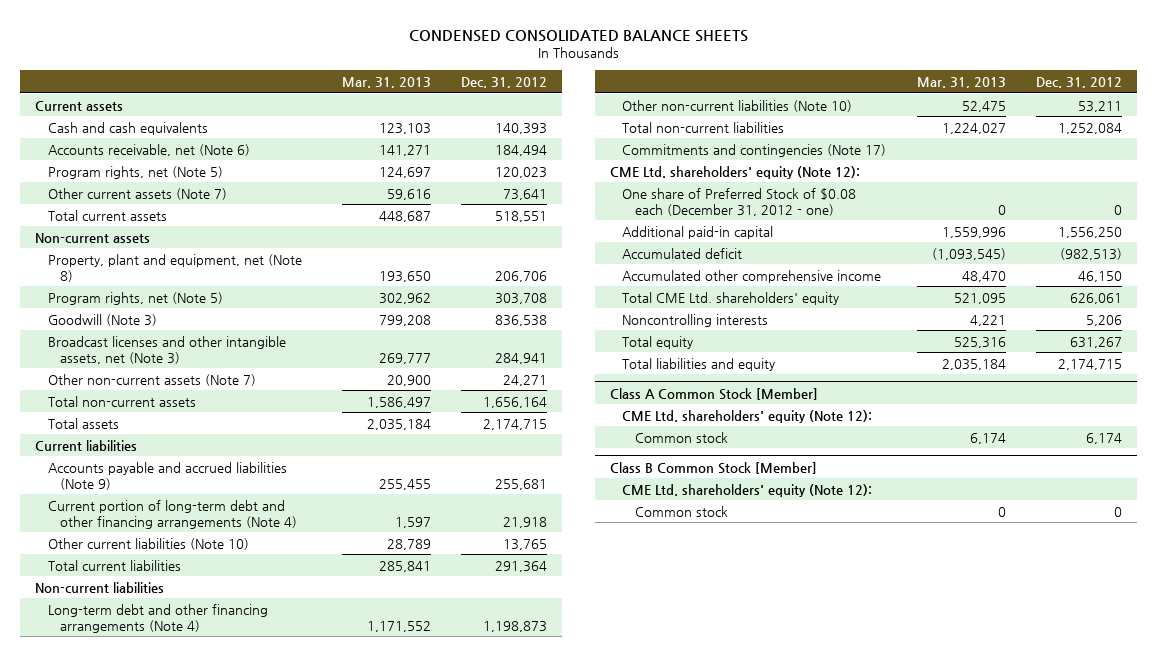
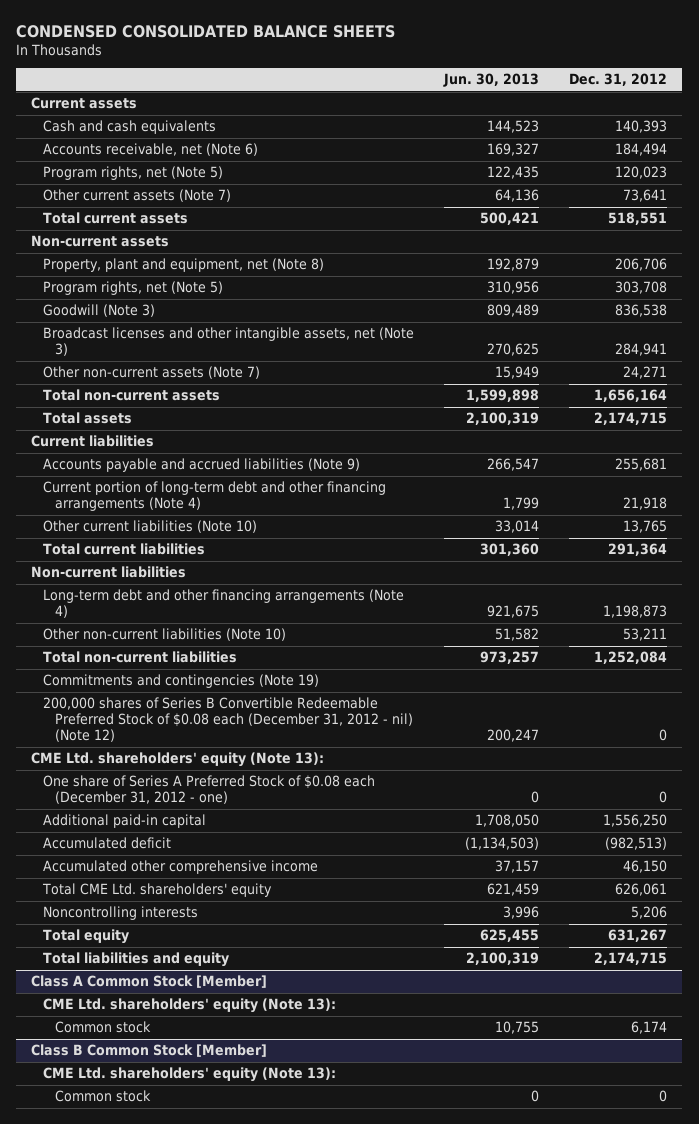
[342,76,432,88] Mar. 31, 2013 -> none
none -> [443,73,540,88] Jun. 30, 2013
[622,143,887,157] Commitments and contingencies (Note 17) -> [43,674,320,689] Commitments and contingencies (Note 19)
none -> [43,697,414,743] 200,000 shares of Series B Convertible Redeemable Preferred Stock of $0.08 each (December 31, 2012 - nil) (Note 12)
[609,165,860,179] CME Ltd. shareholders' equity (Note 12): -> [31,752,325,768] CME Ltd. shareholders' equity (Note 13):
[622,187,857,216] One share of Preferred Stock of $0.08 each (December 31, 2012 - one) -> [43,775,376,805] One share of Series A Preferred Stock of $0.08 each (December 31, 2012 - one)
[622,409,873,423] CME Ltd. shareholders' equity (Note 12): -> [43,998,337,1014] CME Ltd. shareholders' equity (Note 13):
[622,483,873,497] CME Ltd. shareholders' equity (Note 12): -> [43,1067,337,1083] CME Ltd. shareholders' equity (Note 13):

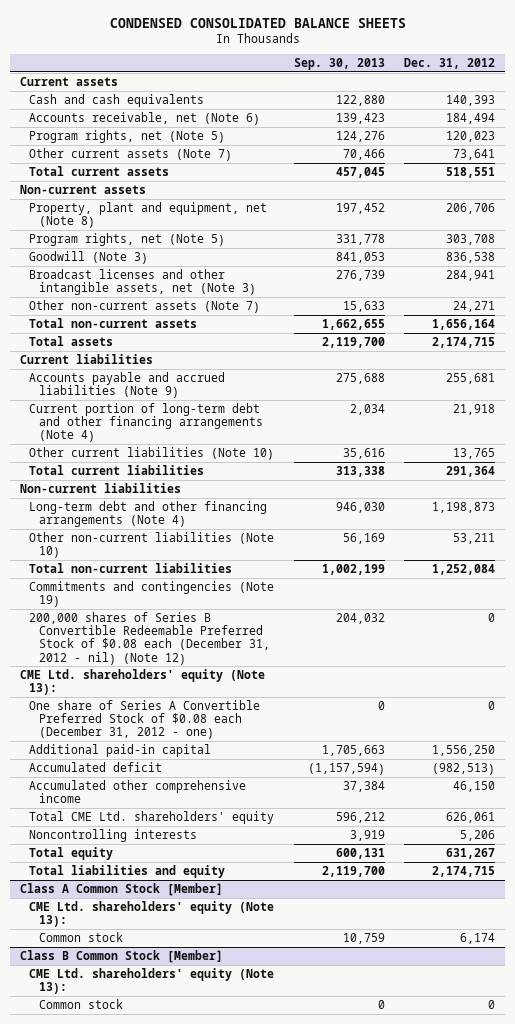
[443,73,540,88] Jun. 30, 2013 -> none
none -> [293,58,385,71] Sep. 30, 2013
[43,775,376,805] One share of Series A Preferred Stock of $0.08 each (December 31, 2012 - one) -> [29,699,261,740] One share of Series A Convertible Preferred Stock of $0.08 each (December 31, 2012 - one)

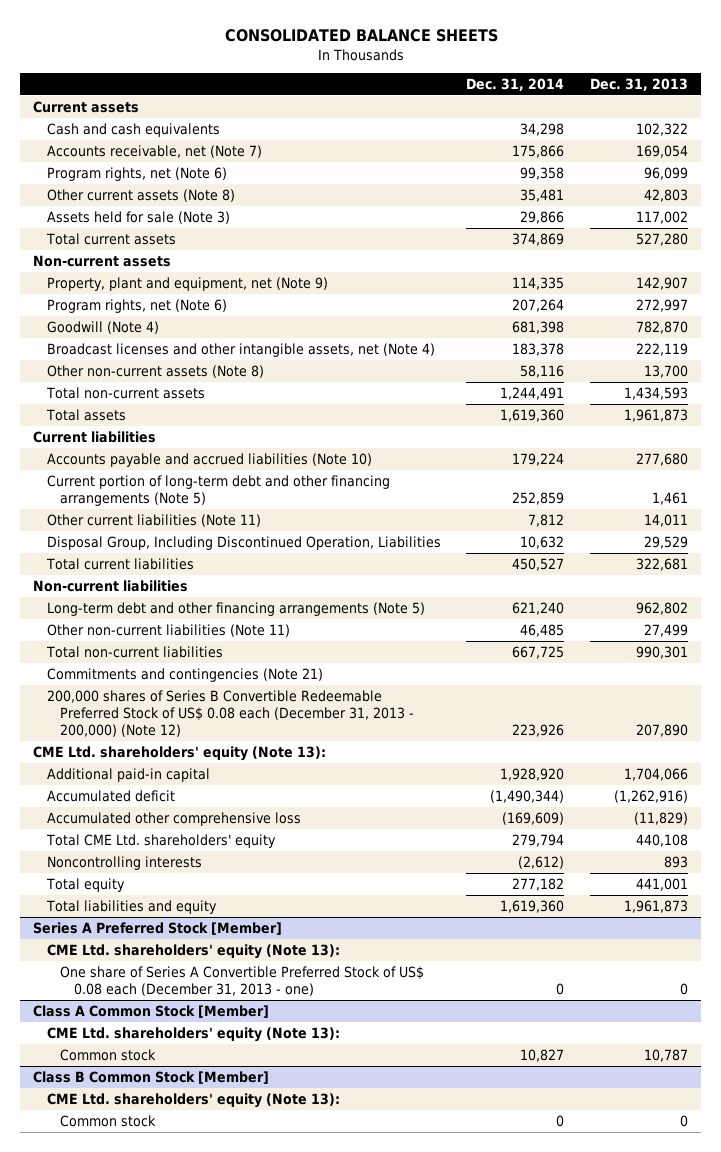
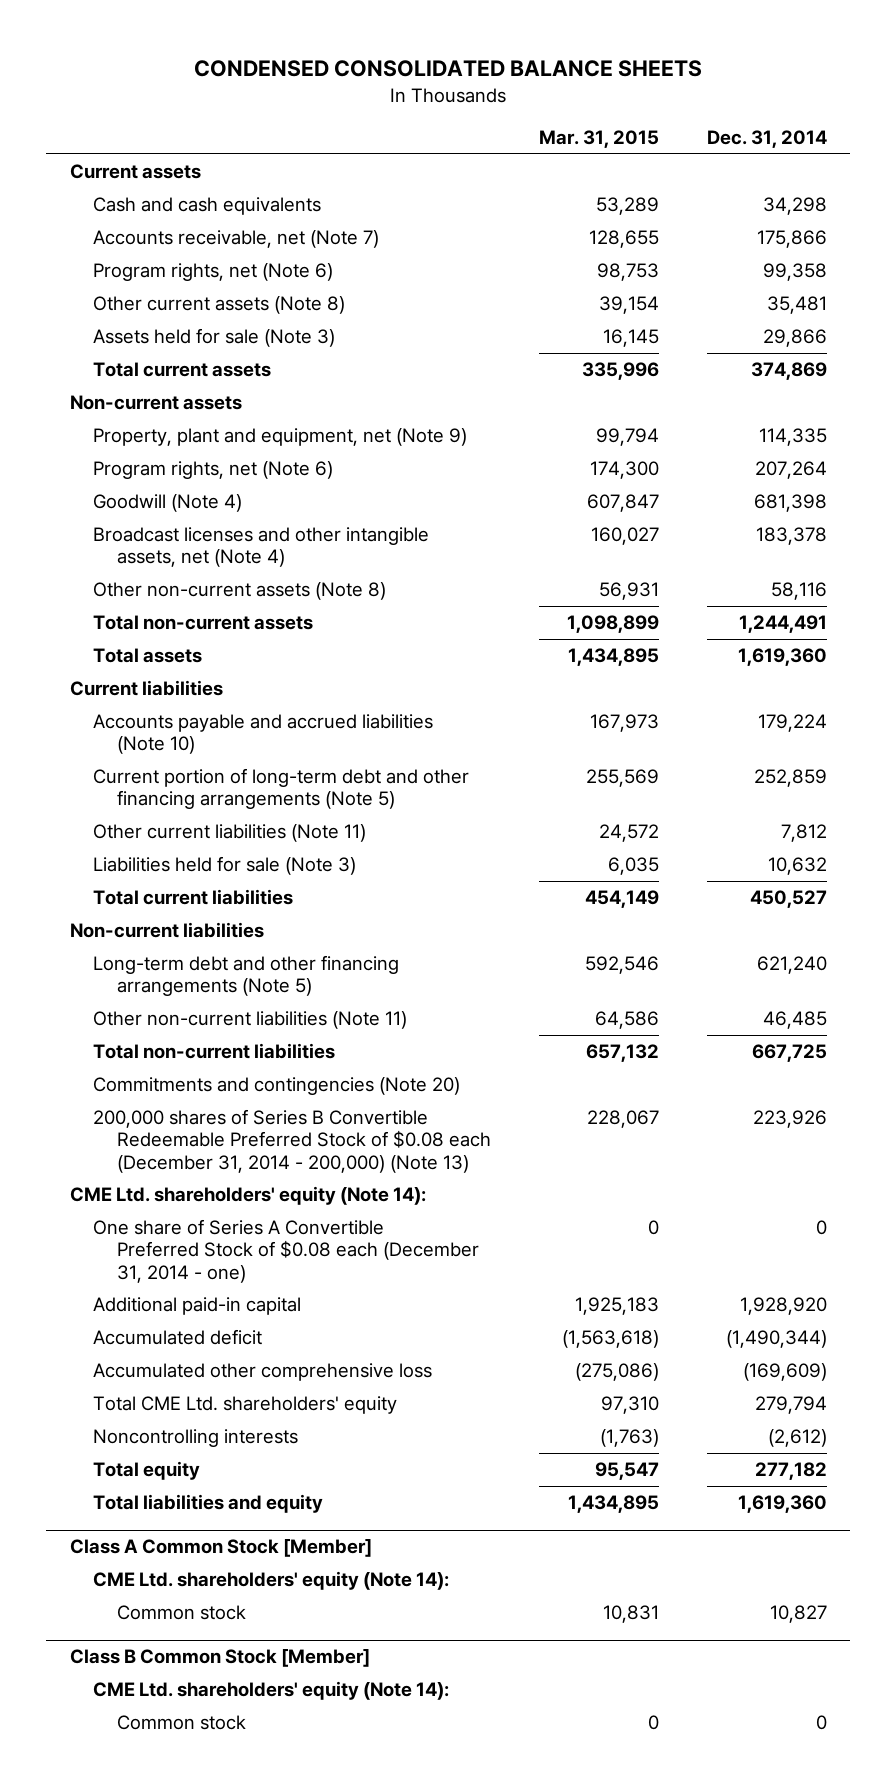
[224,29,498,43] CONSOLIDATED BALANCE SHEETS -> [194,59,703,77] CONDENSED CONSOLIDATED BALANCE SHEETS
[590,78,689,92] Dec. 31, 2013 -> none
none -> [538,129,659,148] Mar. 31, 2015
[46,535,441,550] Disposal Group, Including Discontinued Operation, Liabilities -> [93,856,357,876] Liabilities held for sale (Note 3)
[46,667,323,682] Commitments and contingencies (Note 21) -> [93,1077,461,1096] Commitments and contingencies (Note 20)
[46,689,415,737] 200,000 shares of Series B Convertible Redeemable Preferred Stock of US$ 0.08 each (December 31, 2013 - 200,000) (Note 12) -> [93,1109,492,1173] 200,000 shares of Series B Convertible Redeemable Preferred Stock of $0.08 each (December 31, 2014 - 200,000) (Note 13)
[32,745,326,761] CME Ltd. shareholders' equity (Note 13): -> [69,1186,426,1206] CME Ltd. shareholders' equity (Note 14):
none -> [93,1219,480,1283] One share of Series A Convertible Preferred Stock of $0.08 each (December 31, 2014 - one)
[32,921,282,935] Series A Preferred Stock [Member] -> none
[46,943,340,959] CME Ltd. shareholders' equity (Note 13): -> none
[60,965,425,996] One share of Series A Convertible Preferred Stock of US$ 0.08 each (December 31, 2013 - one) -> none
[46,1026,340,1042] CME Ltd. shareholders' equity (Note 13): -> [93,1571,450,1591] CME Ltd. shareholders' equity (Note 14):
[46,1092,340,1108] CME Ltd. shareholders' equity (Note 13): -> [93,1681,450,1701] CME Ltd. shareholders' equity (Note 14):

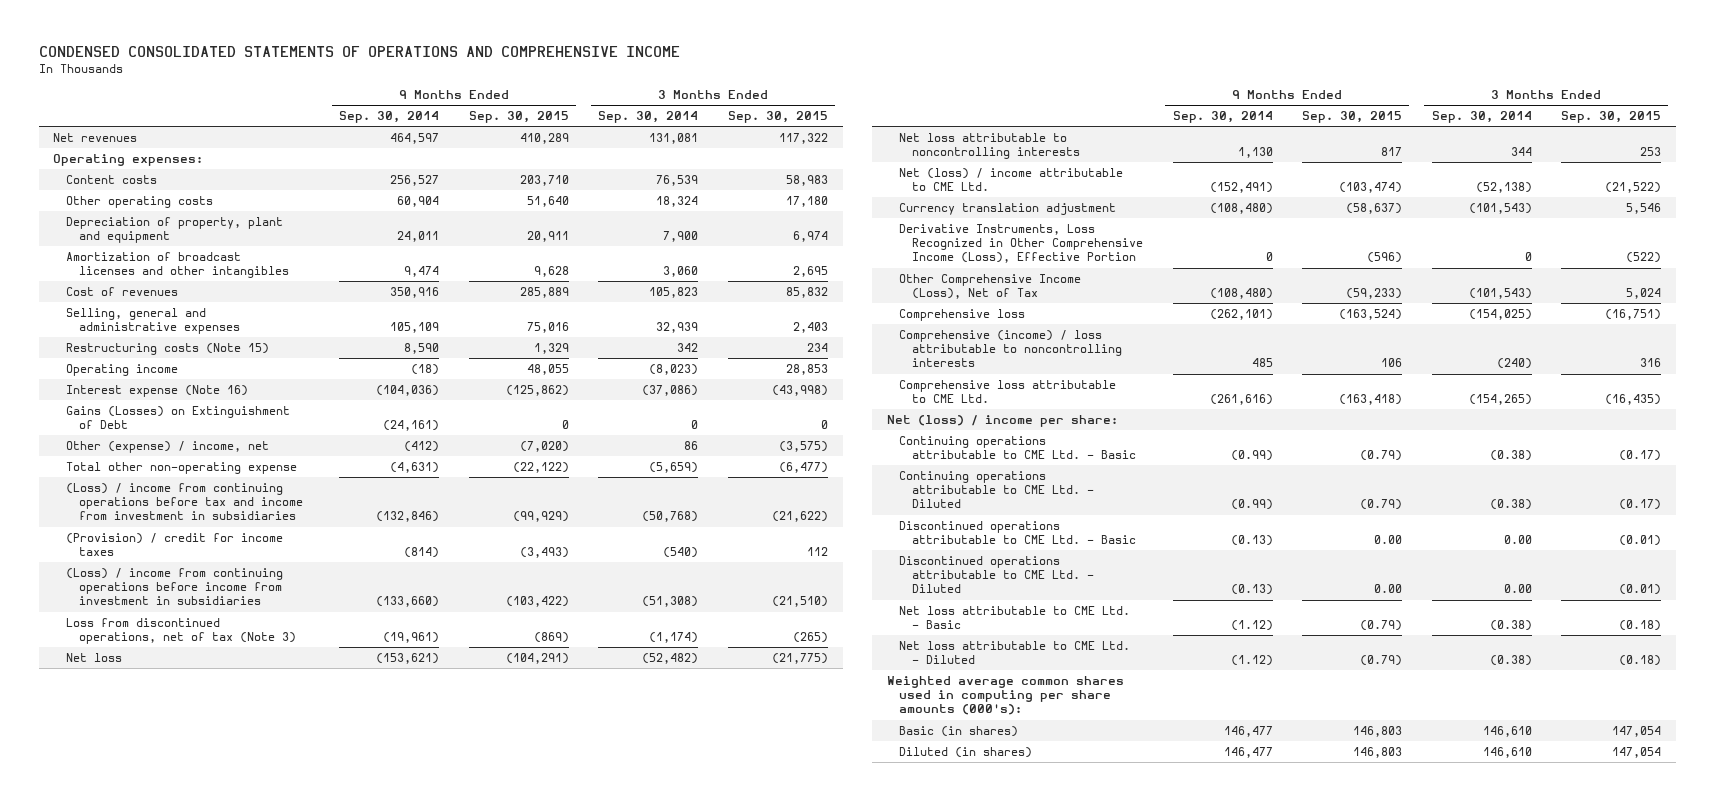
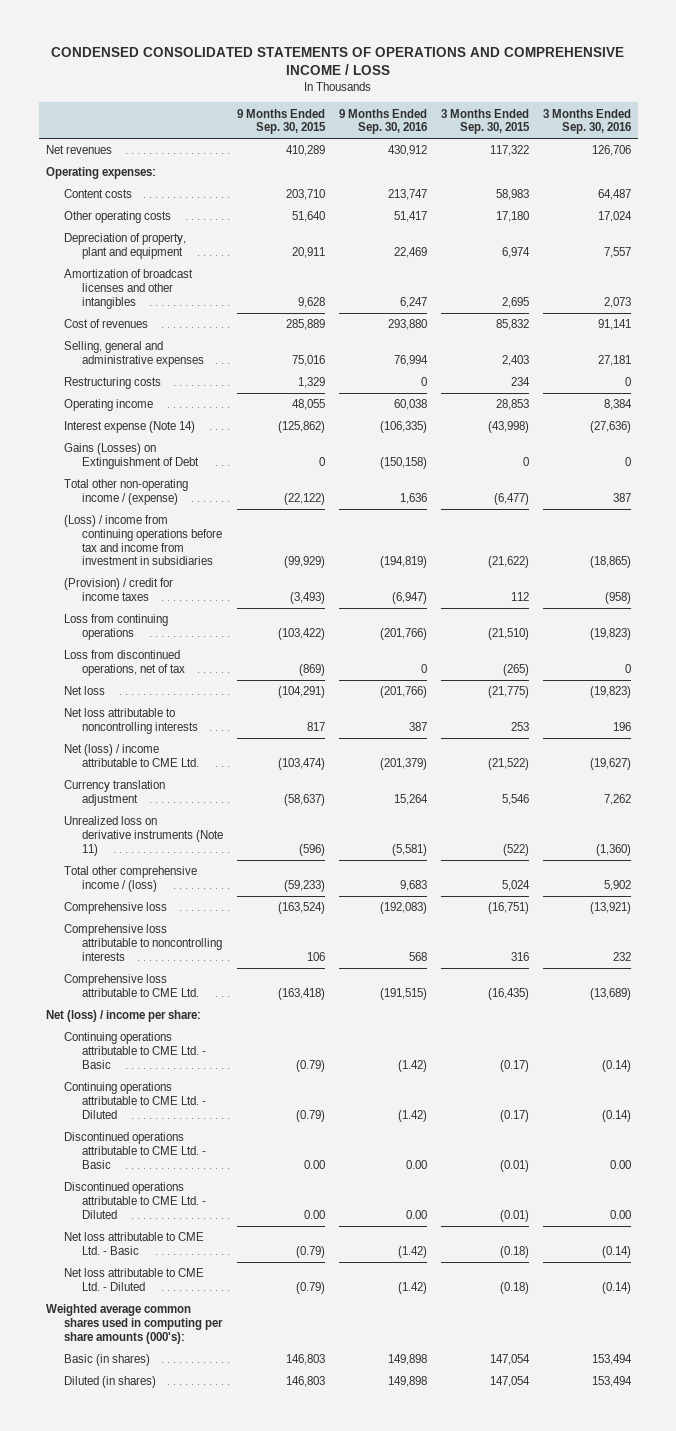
[38,45,680,57] CONDENSED CONSOLIDATED STATEMENTS OF OPERATIONS AND COMPREHENSIVE INCOME -> [51,46,625,76] CONDENSED CONSOLIDATED STATEMENTS OF OPERATIONS AND COMPREHENSIVE INCOME / LOSS
[339,111,440,124] Sep. 30, 2014 -> none
[598,111,699,124] Sep. 30, 2014 -> none
none -> [338,108,427,135] 9 Months Ended Sep. 30, 2016
none -> [542,108,631,135] 3 Months Ended Sep. 30, 2016
[66,342,270,355] Restructuring costs (Note 15) -> [63,377,161,390] Restructuring costs
[66,384,249,397] Interest expense (Note 16) -> [63,421,195,434] Interest expense (Note 14)
[66,440,270,453] Other (expense) / income, net -> none
[66,461,298,474] Total other non-operating expense -> [63,479,188,505] Total other non-operating income / (expense)
[66,567,284,606] (Loss) / income from continuing operations before income from investment in subsidiaries -> [63,614,168,640] Loss from continuing operations
[66,617,296,645] Loss from discontinued operations, net of tax (Note 3) -> [63,650,186,676] Loss from discontinued operations, net of tax
[899,223,1144,264] Derivative Instruments, Loss Recognized in Other Comprehensive Income (Loss), Effective Portion -> [63,816,224,856] Unrealized loss on derivative instruments (Note 11)
[899,273,1082,300] Other Comprehensive Income (Loss), Net of Tax -> [63,866,197,892] Total other comprehensive income / (loss)
[899,329,1123,368] Comprehensive (income) / loss attributable to noncontrolling interests -> [63,924,223,961] Comprehensive loss attributable to noncontrolling interests

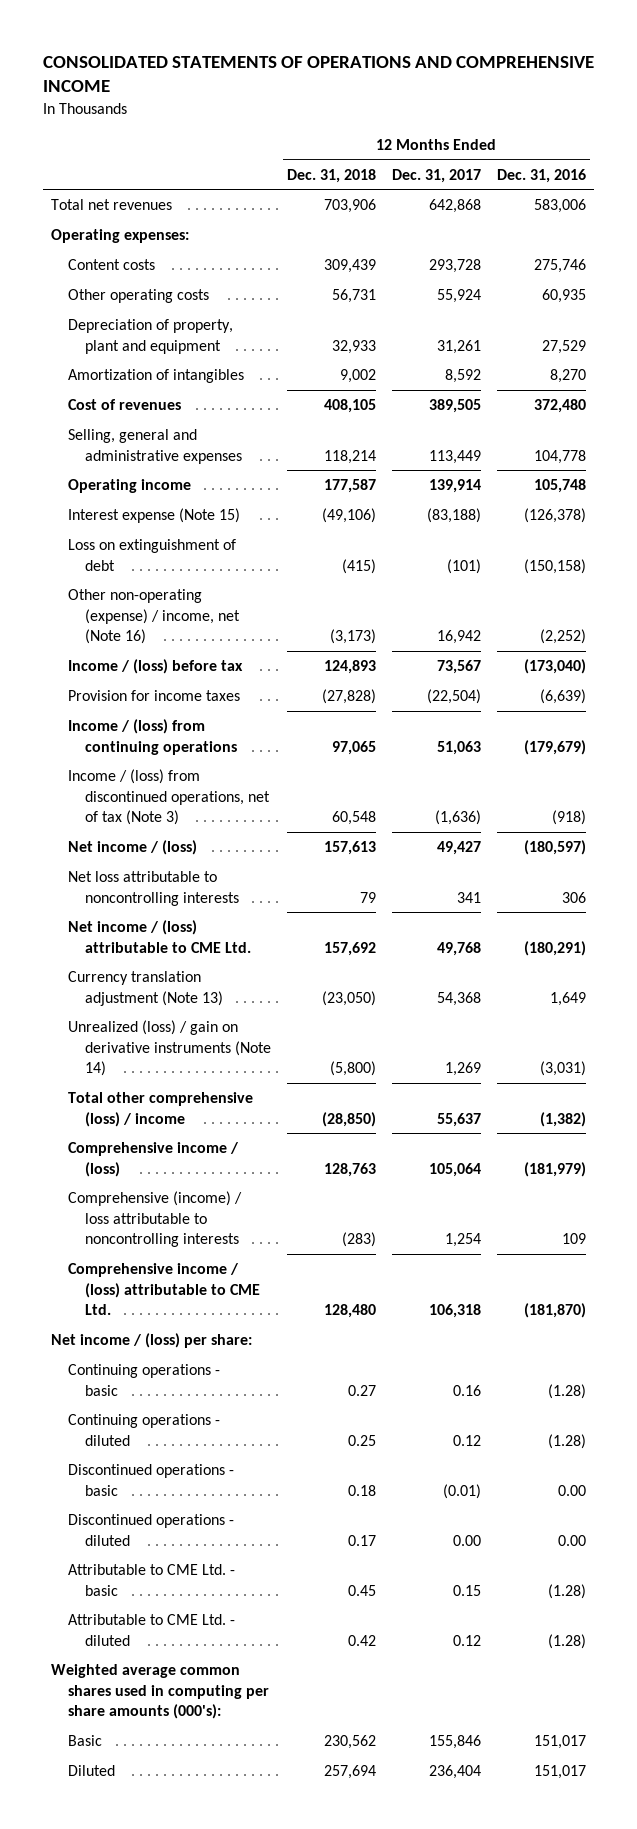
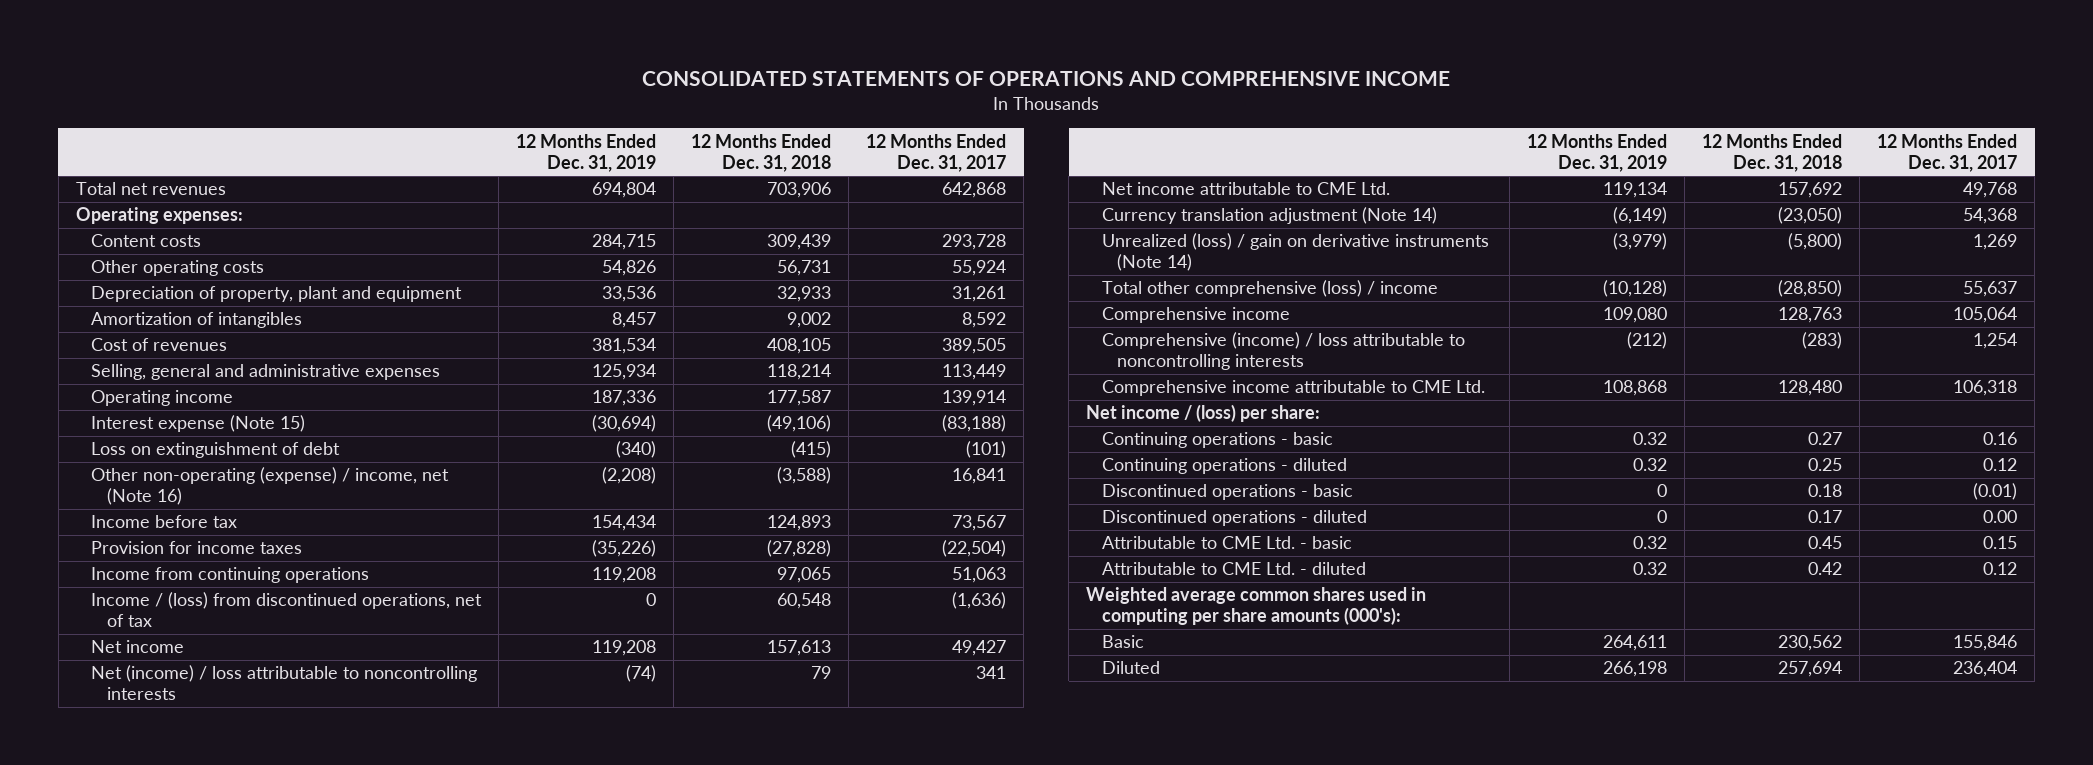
[496,168,586,183] Dec. 31, 2016 -> none
none -> [516,133,657,172] 12 Months Ended Dec. 31, 2019
[329,629,376,645] (3,173) -> [777,467,832,485] (3,588)
[436,630,481,645] 16,942 -> [952,468,1007,485] 16,841
[67,659,243,675] Income / (loss) before tax -> [91,515,238,529] Income before tax
[67,719,237,755] Income / (loss) from continuing operations -> [91,567,370,584] Income from continuing operations
[67,769,270,826] Income / (loss) from discontinued operations, net of tax (Note 3) -> [91,592,483,628] Income / (loss) from discontinued operations, net of tax
[67,840,197,856] Net income / (loss) -> [91,640,185,654] Net income
[67,871,239,906] Net loss attributable to noncontrolling interests -> [91,665,478,701] Net (income) / loss attributable to noncontrolling interests
[67,920,251,953] Net income / (loss) attributable to CME Ltd. -> [1101,182,1390,196] Net income attributable to CME Ltd.
[67,971,223,1006] Currency translation adjustment (Note 13) -> [1101,207,1437,225] Currency translation adjustment (Note 14)
[67,1142,239,1177] Comprehensive income / (loss) -> [1101,307,1290,324] Comprehensive income
[67,1263,260,1316] Comprehensive income / (loss) attributable to CME Ltd. -> [1101,380,1485,397] Comprehensive income attributable to CME Ltd.

